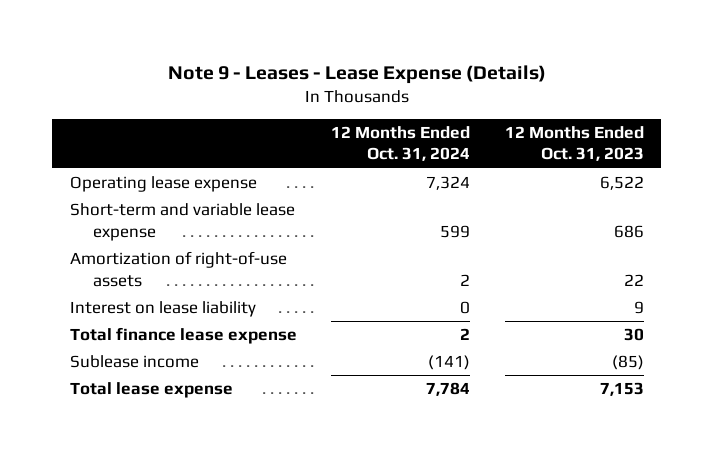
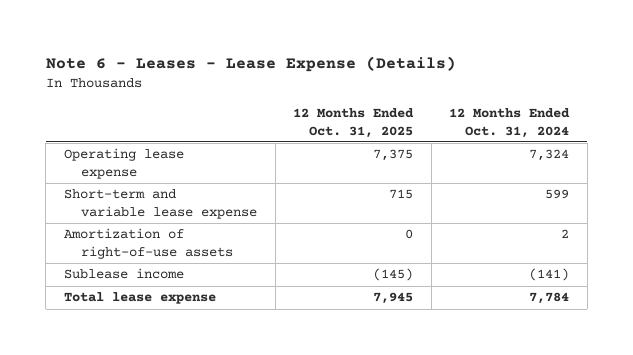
[167,64,546,84] Note 9 - Leases - Lease Expense (Details) -> [45,56,456,73] Note 6 - Leases - Lease Expense (Details)
[505,125,645,162] 12 Months Ended Oct. 31, 2023 -> none
none -> [293,107,415,138] 12 Months Ended Oct. 31, 2025
[69,301,256,318] Interest on lease liability -> none
[69,327,297,345] Total finance lease expense -> none

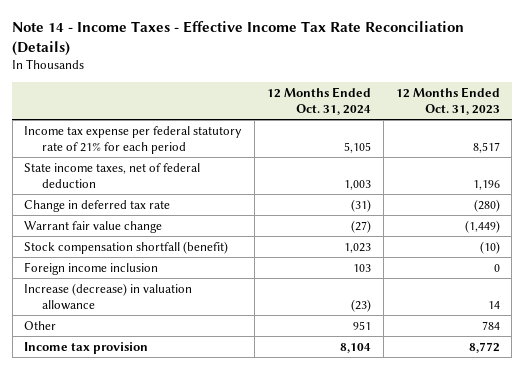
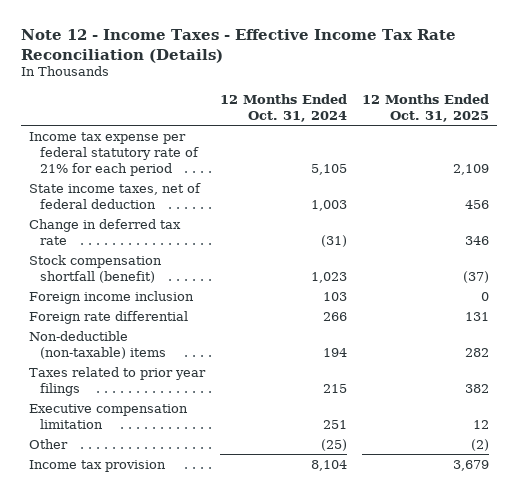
[12,20,465,56] Note 14 - Income Taxes - Effective Income Tax Rate Reconciliation (Details) -> [20,29,456,63] Note 12 - Income Taxes - Effective Income Tax Rate Reconciliation (Details)
[395,86,500,115] 12 Months Ended Oct. 31, 2023 -> none
none -> [362,93,490,122] 12 Months Ended Oct. 31, 2025
[24,220,163,233] Warrant fair value change -> none
[24,282,193,310] Increase (decrease) in valuation allowance -> none
none -> [28,310,188,324] Foreign rate differential
none -> [28,330,166,359] Non-deductible (non-taxable) items
none -> [28,366,206,396] Taxes related to prior year filings
none -> [28,403,188,429] Executive compensation limitation
[353,320,372,330] 951 -> [320,438,347,451] (25)

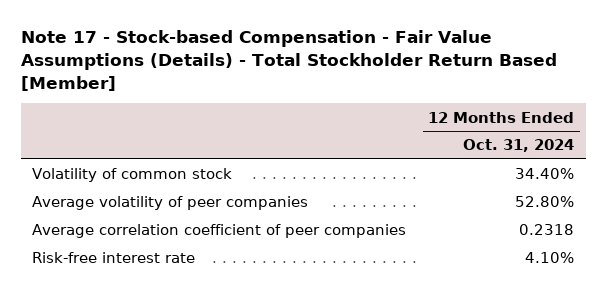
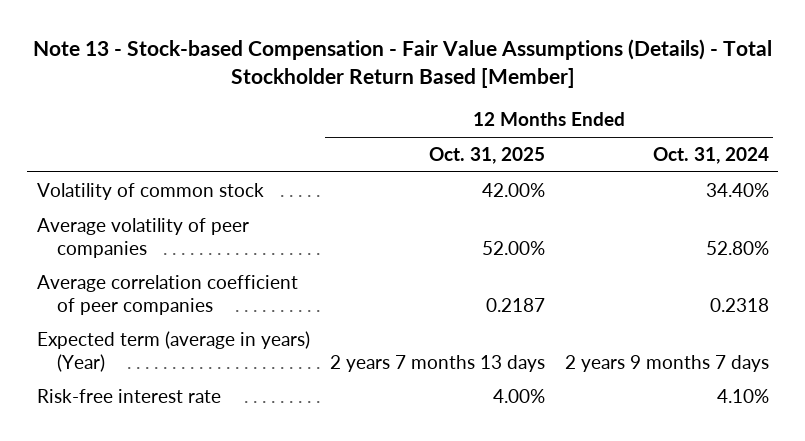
[20,30,557,91] Note 17 - Stock-based Compensation - Fair Value Assumptions (Details) - Total Stockholder Return Based [Member] -> [32,38,772,89] Note 13 - Stock-based Compensation - Fair Value Assumptions (Details) - Total Stockholder Return Based [Member]
none -> [428,147,545,165] Oct. 31, 2025
none -> [36,330,310,372] Expected term (average in years) (Year)

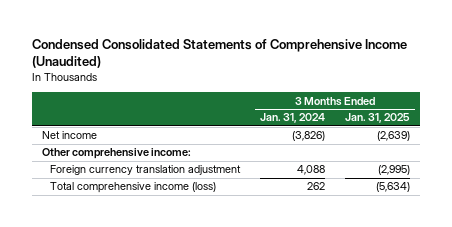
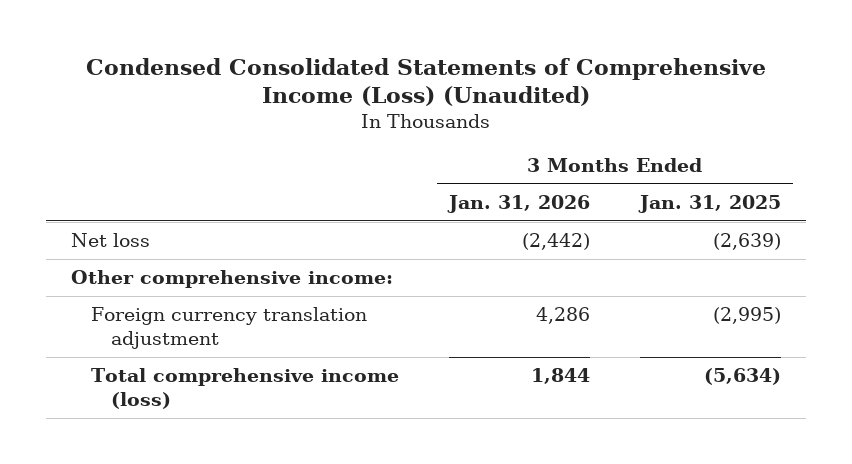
[31,39,407,69] Condensed Consolidated Statements of Comprehensive Income (Unaudited) -> [85,57,766,107] Condensed Consolidated Statements of Comprehensive Income (Loss) (Unaudited)
[260,113,326,124] Jan. 31, 2024 -> none
none -> [446,194,590,213] Jan. 31, 2026
[41,131,97,140] Net income -> [70,233,150,248] Net loss

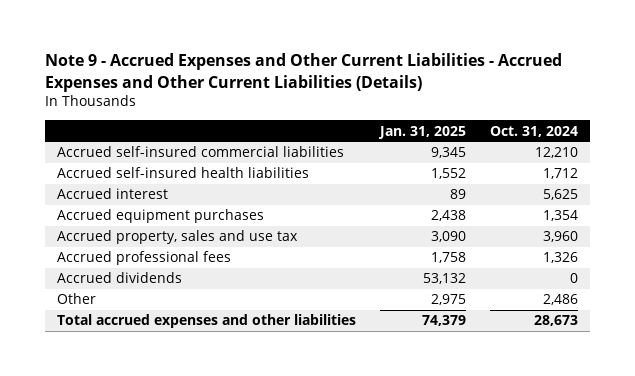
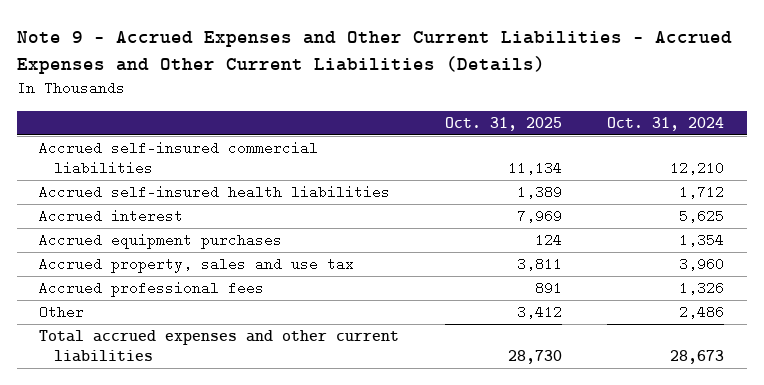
[377,125,466,139] Jan. 31, 2025 -> none
none -> [444,116,562,131] Oct. 31, 2025
[56,272,182,284] Accrued dividends -> none
[56,314,356,329] Total accrued expenses and other liabilities -> [39,330,400,363] Total accrued expenses and other current liabilities

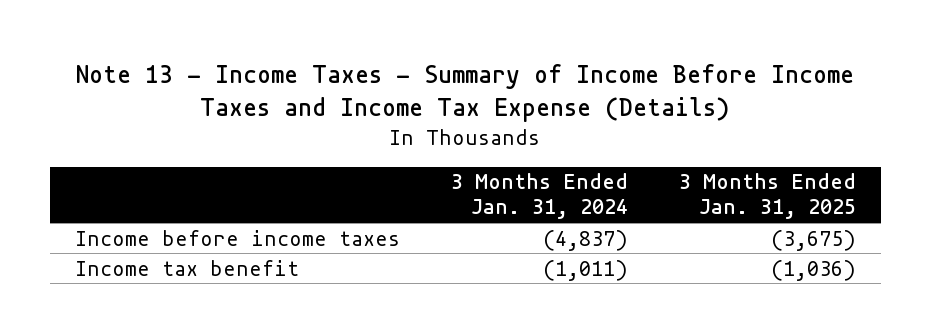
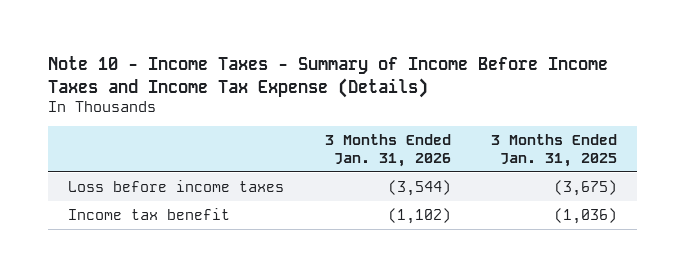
[76,63,855,123] Note 13 - Income Taxes - Summary of Income Before Income Taxes and Income Tax Expense (Details) -> [48,56,609,98] Note 10 - Income Taxes - Summary of Income Before Income Taxes and Income Tax Expense (Details)
[450,173,628,220] 3 Months Ended Jan. 31, 2024 -> none
none -> [324,133,451,167] 3 Months Ended Jan. 31, 2026
[75,229,401,246] Income before income taxes -> [68,179,285,192] Loss before income taxes

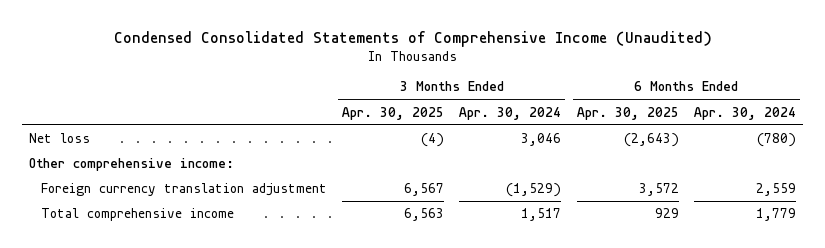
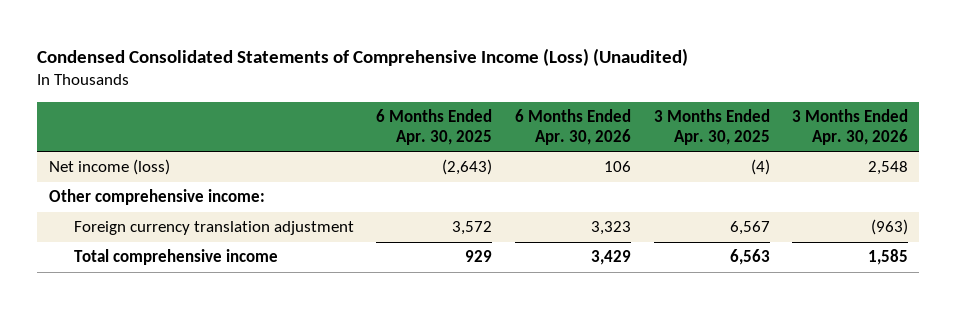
[113,30,712,47] Condensed Consolidated Statements of Comprehensive Income (Unaudited) -> [37,47,689,66] Condensed Consolidated Statements of Comprehensive Income (Loss) (Unaudited)
[459,106,562,120] Apr. 30, 2024 -> none
[693,106,796,120] Apr. 30, 2024 -> none
none -> [515,108,632,145] 6 Months Ended Apr. 30, 2026
none -> [792,108,909,145] 3 Months Ended Apr. 30, 2026
[29,133,91,144] Net loss -> [48,159,170,176] Net income (loss)

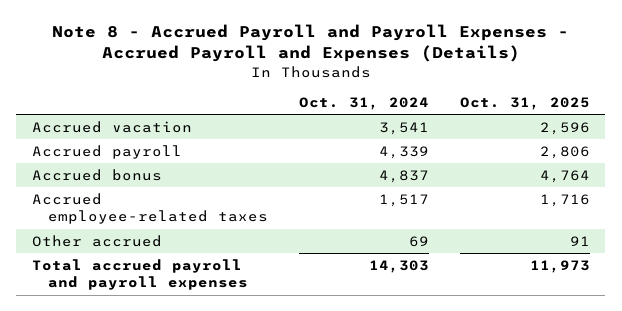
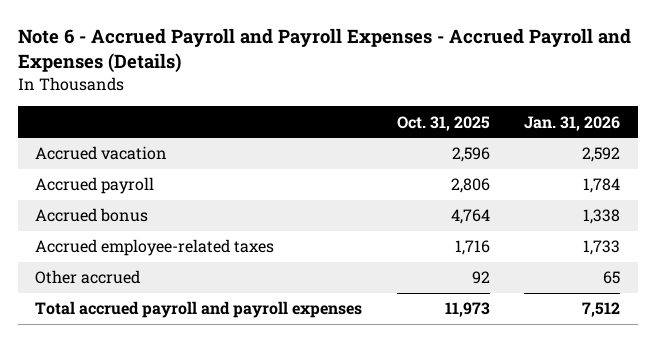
[51,24,569,63] Note 8 - Accrued Payroll and Payroll Expenses - Accrued Payroll and Expenses (Details) -> [17,27,631,73] Note 6 - Accrued Payroll and Payroll Expenses - Accrued Payroll and Expenses (Details)
[299,96,430,110] Oct. 31, 2024 -> none
none -> [524,115,621,131] Jan. 31, 2026
[569,235,590,246] 91 -> [471,271,490,285] 92

